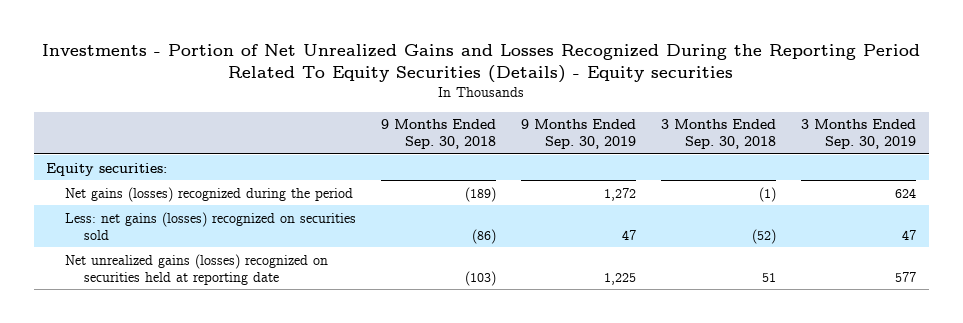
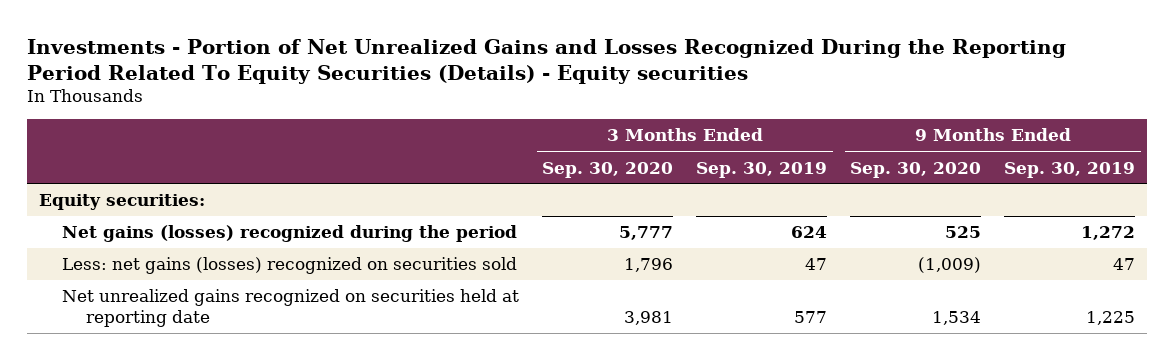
[381,119,497,150] 9 Months Ended Sep. 30, 2018 -> none
[661,119,777,150] 3 Months Ended Sep. 30, 2018 -> none
none -> [542,161,674,178] Sep. 30, 2020
none -> [850,161,982,178] Sep. 30, 2020
[65,253,329,285] Net unrealized gains (losses) recognized on securities held at reporting date -> [62,289,520,327] Net unrealized gains recognized on securities held at reporting date

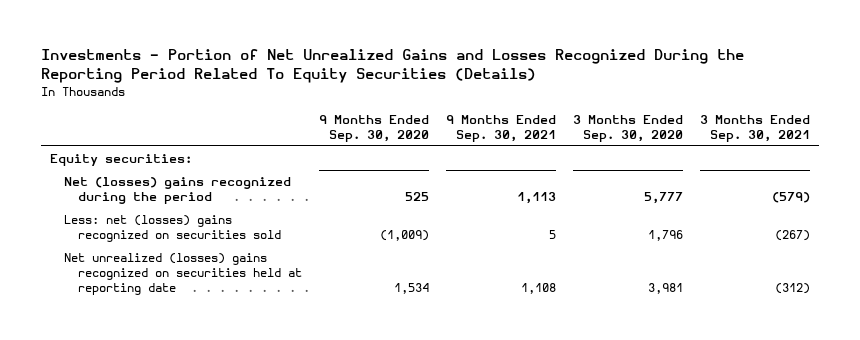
[27,38,1067,84] Investments - Portion of Net Unrealized Gains and Losses Recognized During the Reporting Period Related To Equity Securities (Details) - Equity securities -> [41,49,745,84] Investments - Portion of Net Unrealized Gains and Losses Recognized During the Reporting Period Related To Equity Securities (Details)
[696,161,828,178] Sep. 30, 2019 -> none
[1004,161,1136,178] Sep. 30, 2019 -> none
none -> [445,114,556,142] 9 Months Ended Sep. 30, 2021
none -> [700,114,811,142] 3 Months Ended Sep. 30, 2021
[62,225,518,243] Net gains (losses) recognized during the period -> [63,177,291,205] Net (losses) gains recognized during the period
[62,257,518,275] Less: net gains (losses) recognized on securities sold -> [63,215,281,243] Less: net (losses) gains recognized on securities sold
[62,289,520,327] Net unrealized gains recognized on securities held at reporting date -> [63,253,302,295] Net unrealized (losses) gains recognized on securities held at reporting date

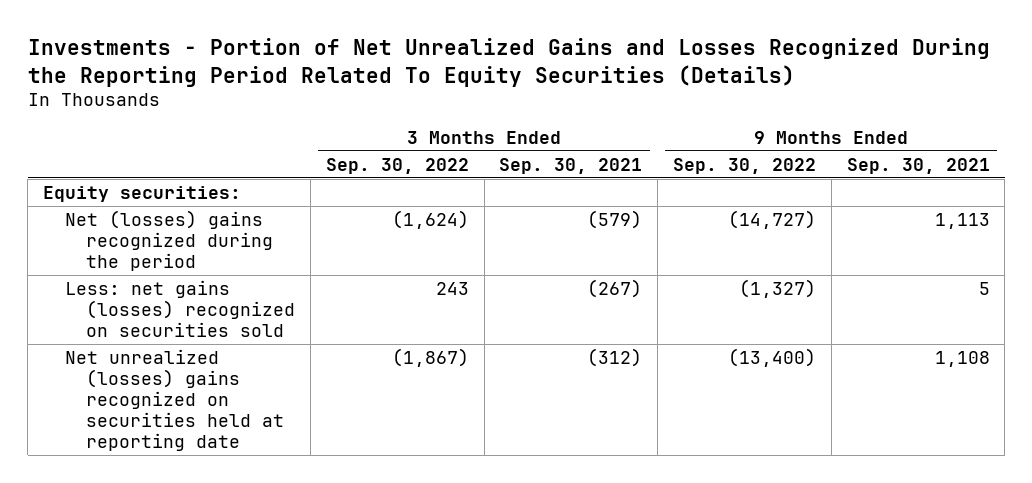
[318,114,429,142] 9 Months Ended Sep. 30, 2020 -> none
[572,114,683,142] 3 Months Ended Sep. 30, 2020 -> none
none -> [325,157,469,174] Sep. 30, 2022
none -> [673,157,817,174] Sep. 30, 2022
[63,215,281,243] Less: net (losses) gains recognized on securities sold -> [64,279,296,337] Less: net gains (losses) recognized on securities sold

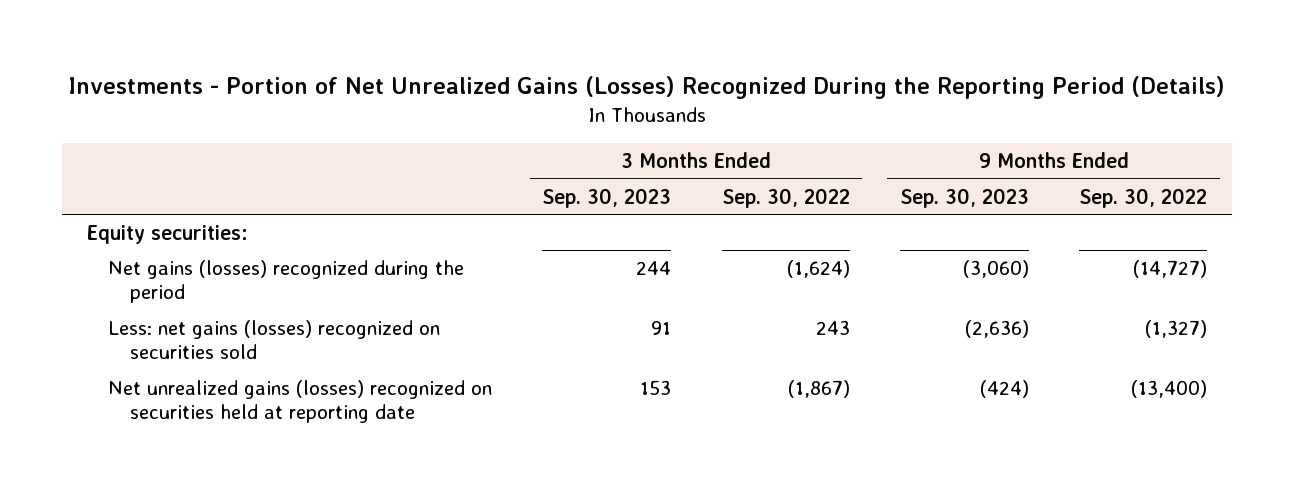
[27,38,990,87] Investments - Portion of Net Unrealized Gains and Losses Recognized During the Reporting Period Related To Equity Securities (Details) -> [67,76,1225,100] Investments - Portion of Net Unrealized Gains (Losses) Recognized During the Reporting Period (Details)
[499,157,643,174] Sep. 30, 2021 -> none
[846,157,990,174] Sep. 30, 2021 -> none
none -> [542,187,672,208] Sep. 30, 2023
none -> [899,187,1029,208] Sep. 30, 2023
[64,209,274,271] Net (losses) gains recognized during the period -> [108,259,465,304] Net gains (losses) recognized during the period
[64,348,285,451] Net unrealized (losses) gains recognized on securities held at reporting date -> [108,379,493,424] Net unrealized gains (losses) recognized on securities held at reporting date

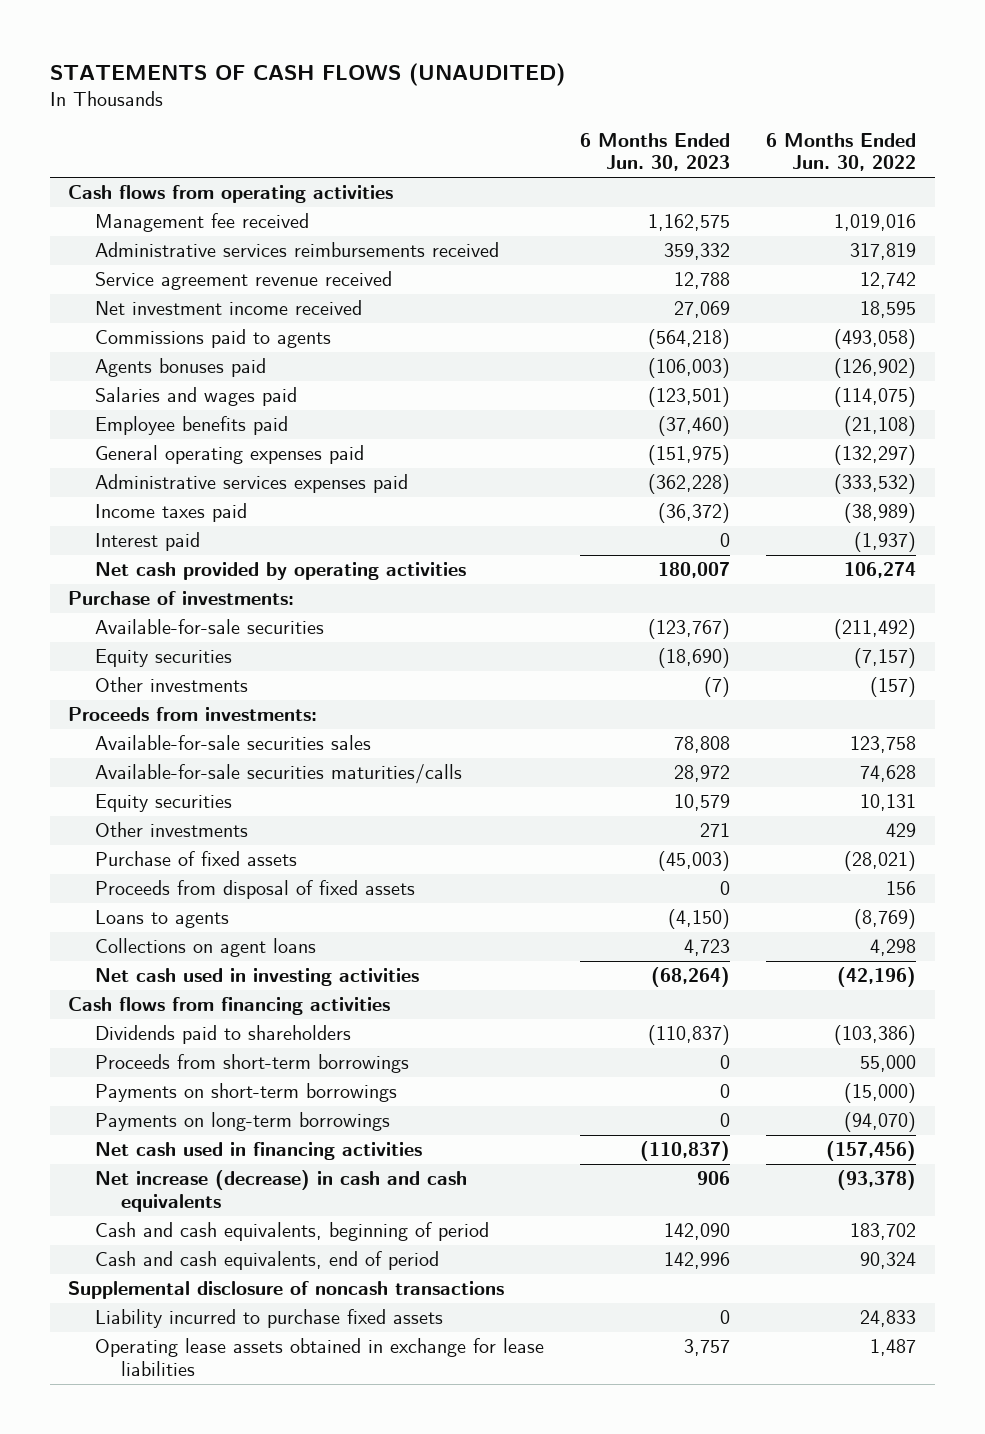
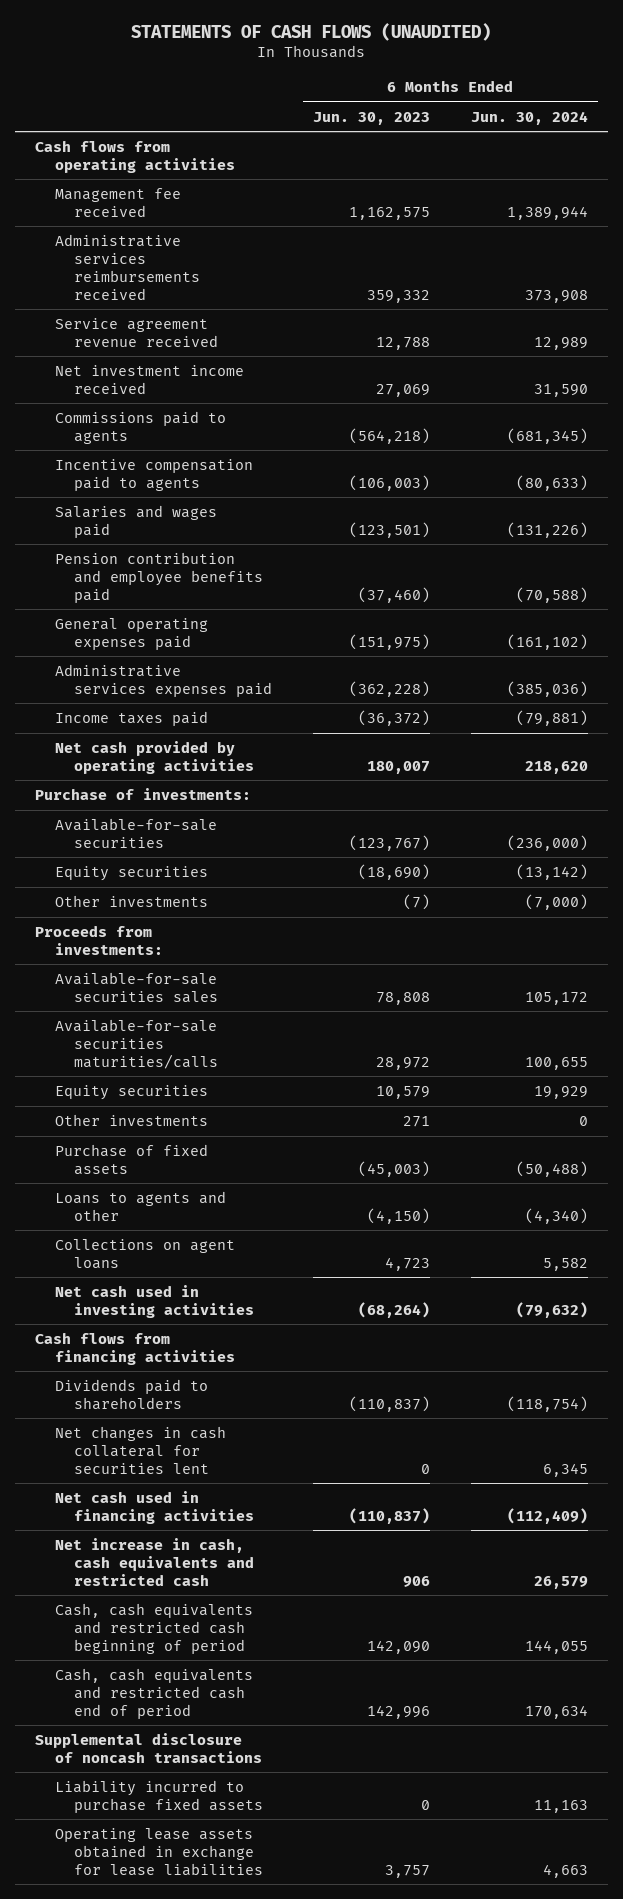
[766,132,917,172] 6 Months Ended Jun. 30, 2022 -> none
none -> [470,110,588,125] Jun. 30, 2024
[94,358,266,378] Agents bonuses paid -> [54,458,253,491] Incentive compensation paid to agents
[94,416,288,436] Employee benefits paid -> [54,551,264,603] Pension contribution and employee benefits paid
[94,532,200,552] Interest paid -> none
[94,880,415,900] Proceeds from disposal of fixed assets -> none
[94,910,229,929] Loans to agents -> [54,1190,226,1221] Loans to agents and other
[94,1054,409,1074] Proceeds from short-term borrowings -> none
[94,1083,397,1103] Payments on short-term borrowings -> none
[94,1112,390,1132] Payments on long-term borrowings -> none
none -> [54,1425,226,1474] Net changes in cash collateral for securities lent
[94,1170,467,1213] Net increase (decrease) in cash and cash equivalents -> [54,1537,255,1586] Net increase in cash, cash equivalents and restricted cash
[94,1222,489,1242] Cash and cash equivalents, beginning of period -> [54,1602,253,1654] Cash, cash equivalents and restricted cash beginning of period
[94,1251,439,1271] Cash and cash equivalents, end of period -> [54,1667,253,1719] Cash, cash equivalents and restricted cash end of period

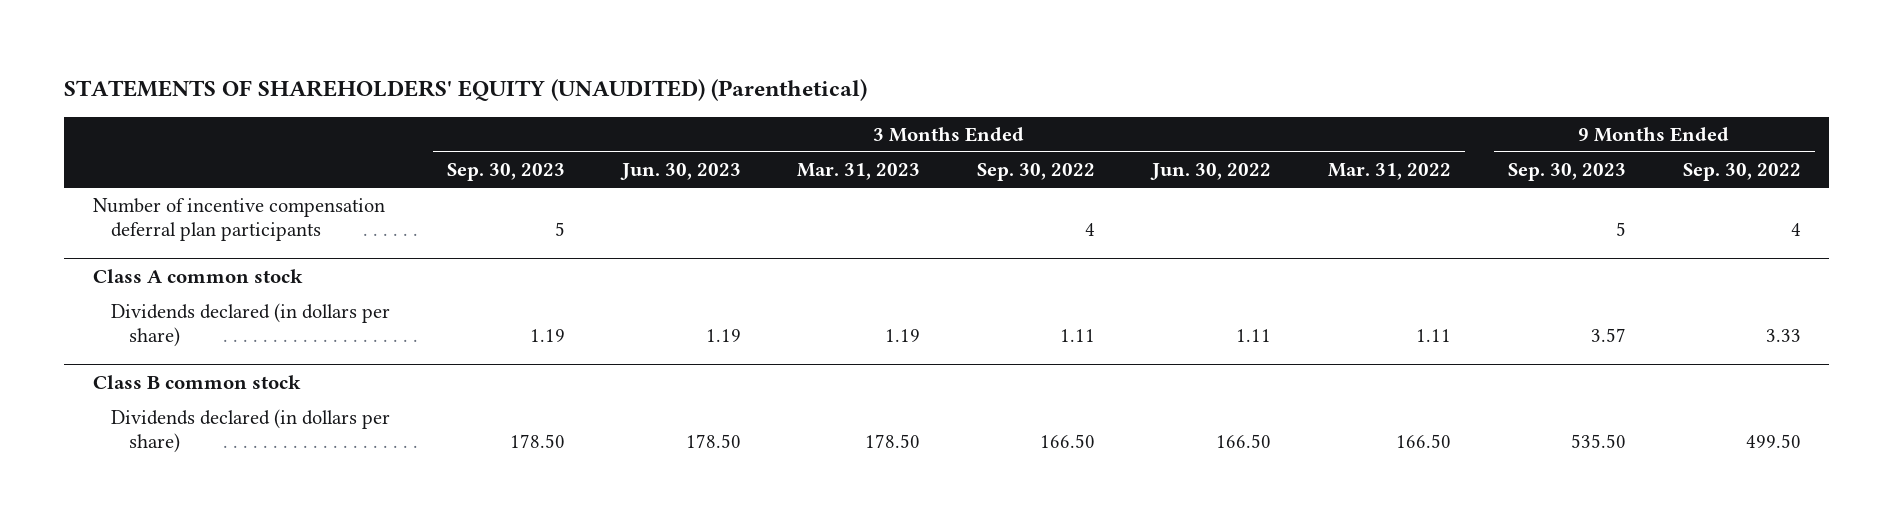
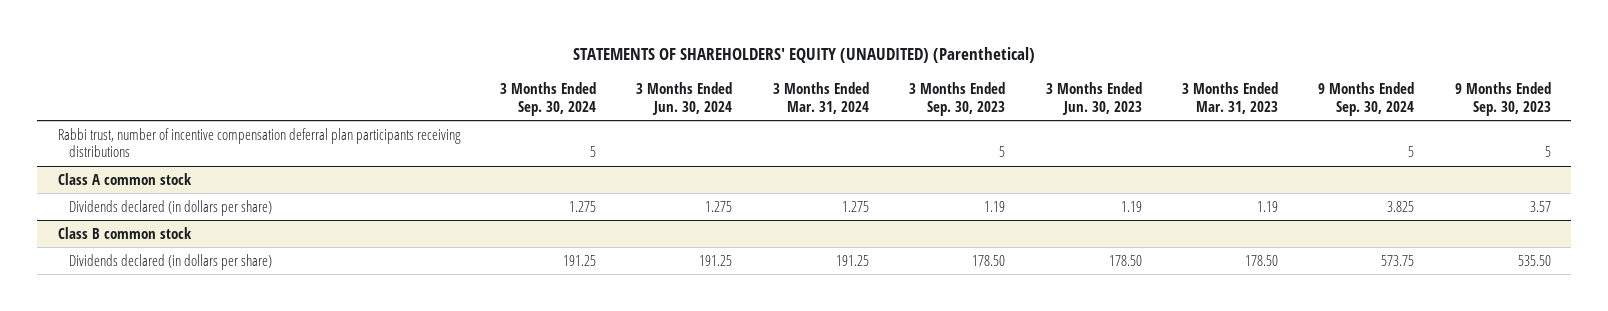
[977,163,1096,182] Sep. 30, 2022 -> none
[1150,163,1272,181] Jun. 30, 2022 -> none
[1327,163,1451,181] Mar. 31, 2022 -> none
[1682,163,1801,182] Sep. 30, 2022 -> none
none -> [499,82,596,116] 3 Months Ended Sep. 30, 2024
none -> [636,82,733,115] 3 Months Ended Jun. 30, 2024
none -> [772,82,869,114] 3 Months Ended Mar. 31, 2024
none -> [1318,82,1415,116] 9 Months Ended Sep. 30, 2024
[92,198,385,242] Number of incentive compensation deferral plan participants -> [57,127,461,158] Rabbi trust, number of incentive compensation deferral plan participants receiving distributions

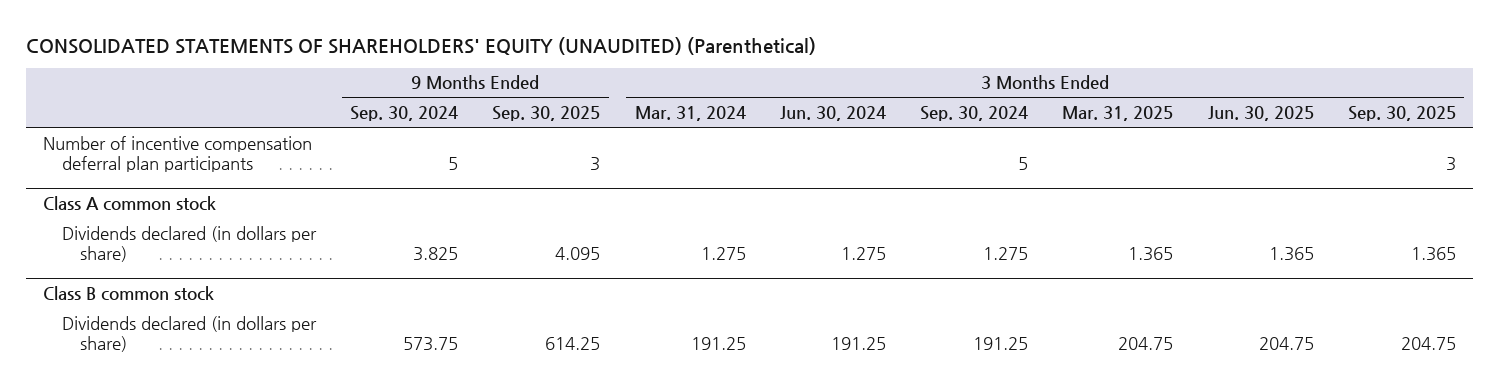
[573,47,1036,64] STATEMENTS OF SHAREHOLDERS' EQUITY (UNAUDITED) (Parenthetical) -> [26,36,817,55] CONSOLIDATED STATEMENTS OF SHAREHOLDERS' EQUITY (UNAUDITED) (Parenthetical)
[909,82,1006,116] 3 Months Ended Sep. 30, 2023 -> none
[1045,82,1142,115] 3 Months Ended Jun. 30, 2023 -> none
[1181,82,1278,114] 3 Months Ended Mar. 31, 2023 -> none
[1454,82,1551,116] 9 Months Ended Sep. 30, 2023 -> none
none -> [492,106,601,122] Sep. 30, 2025
none -> [1062,106,1174,122] Mar. 31, 2025
none -> [1207,106,1314,122] Jun. 30, 2025
none -> [1347,106,1456,122] Sep. 30, 2025
[57,127,461,158] Rabbi trust, number of incentive compensation deferral plan participants receiving distributions -> [43,135,313,173] Number of incentive compensation deferral plan participants

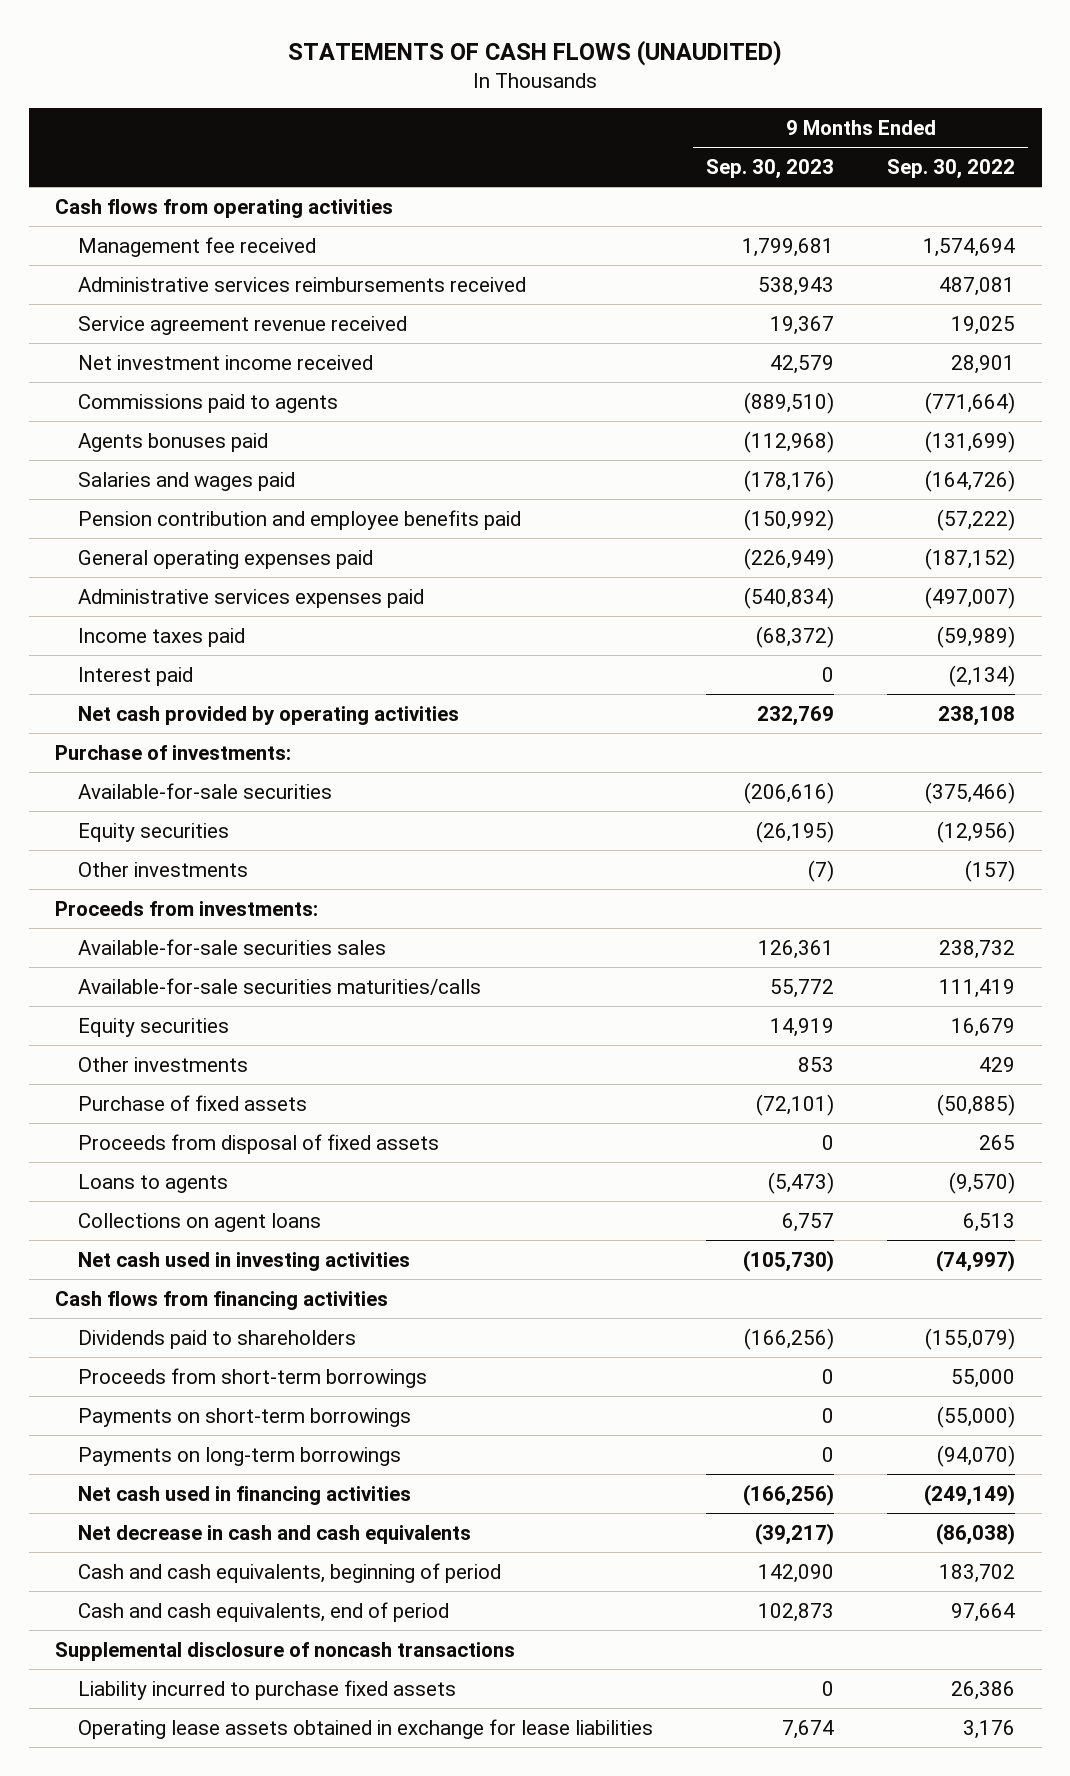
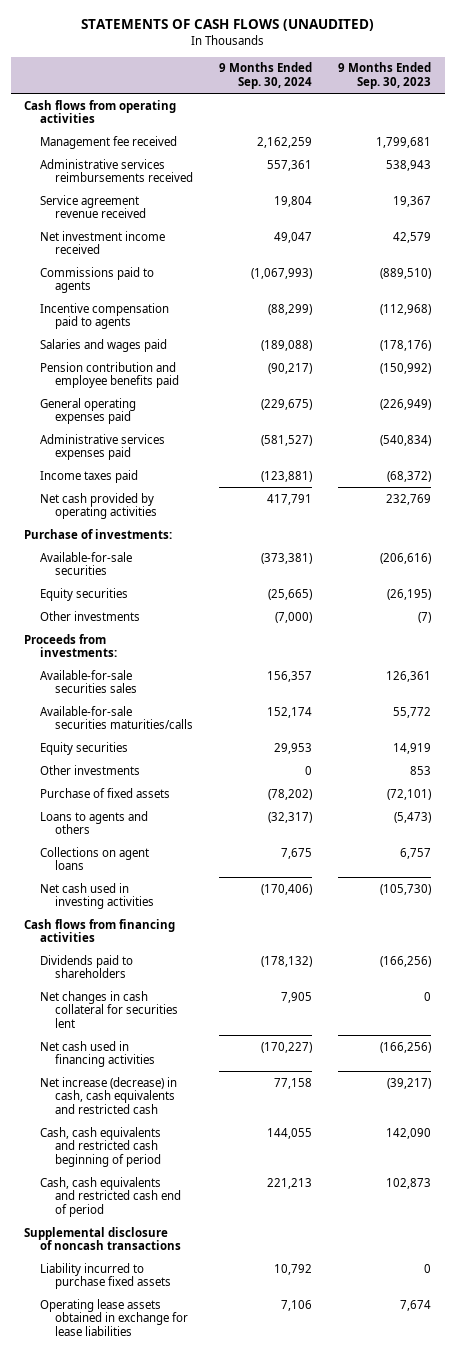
[887,159,1016,180] Sep. 30, 2022 -> none
none -> [219,62,313,89] 9 Months Ended Sep. 30, 2024
[77,432,268,452] Agents bonuses paid -> [39,302,169,330] Incentive compensation paid to agents
[77,666,193,686] Interest paid -> none
[77,1133,439,1154] Proceeds from disposal of fixed assets -> none
[77,1173,228,1193] Loans to agents -> [39,810,148,835] Loans to agents and others
[77,1367,427,1388] Proceeds from short-term borrowings -> none
[77,1407,411,1427] Payments on short-term borrowings -> none
[77,1446,401,1466] Payments on long-term borrowings -> none
none -> [39,990,179,1028] Net changes in cash collateral for securities lent
[77,1524,471,1544] Net decrease in cash and cash equivalents -> [39,1076,177,1114] Net increase (decrease) in cash, cash equivalents and restricted cash
[77,1562,501,1583] Cash and cash equivalents, beginning of period -> [39,1126,162,1167] Cash, cash equivalents and restricted cash beginning of period
[77,1601,449,1622] Cash and cash equivalents, end of period -> [39,1176,182,1217] Cash, cash equivalents and restricted cash end of period

